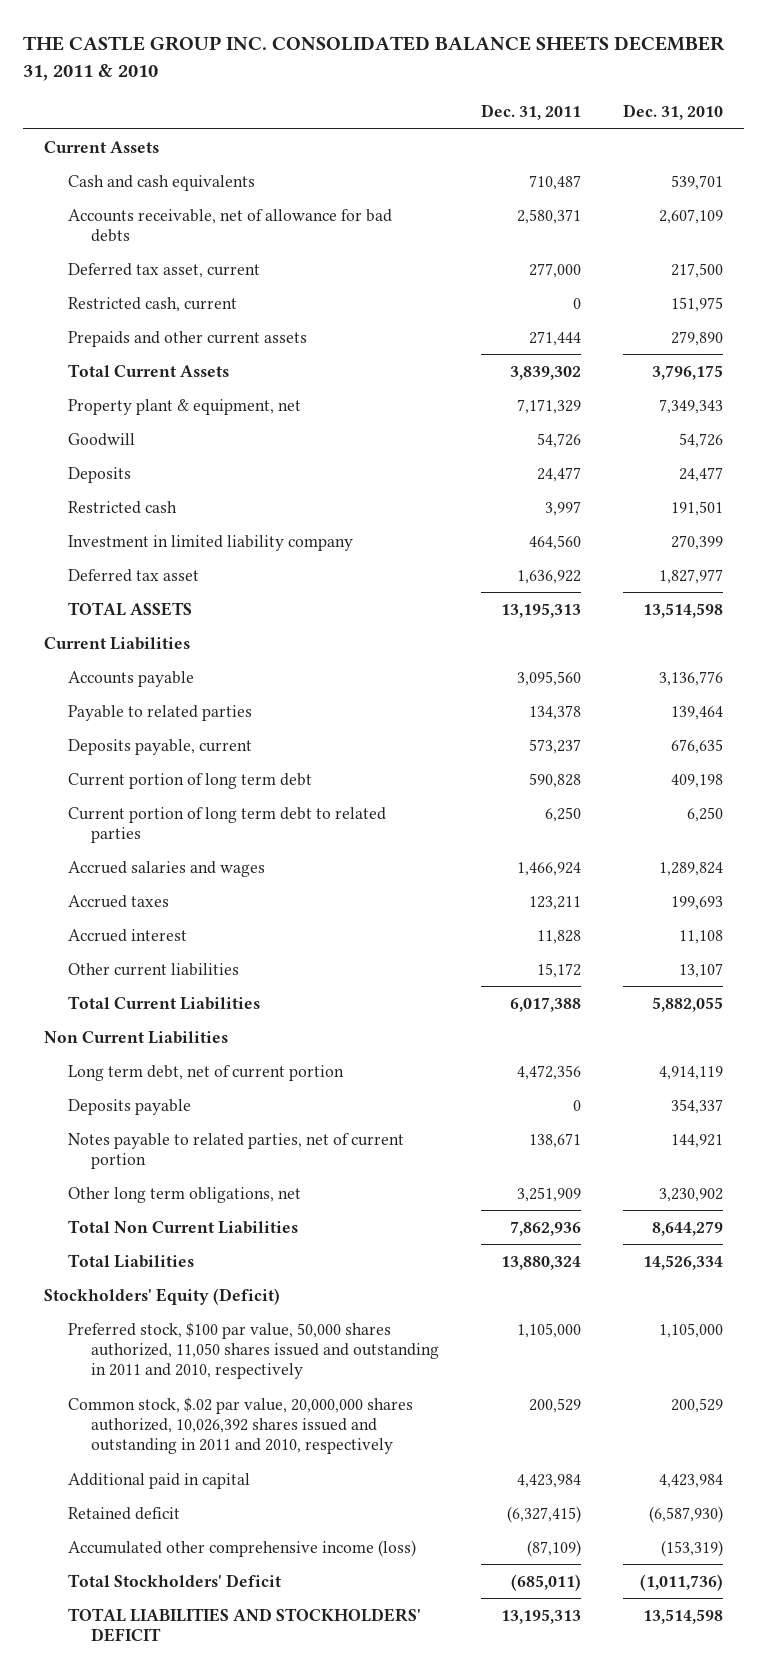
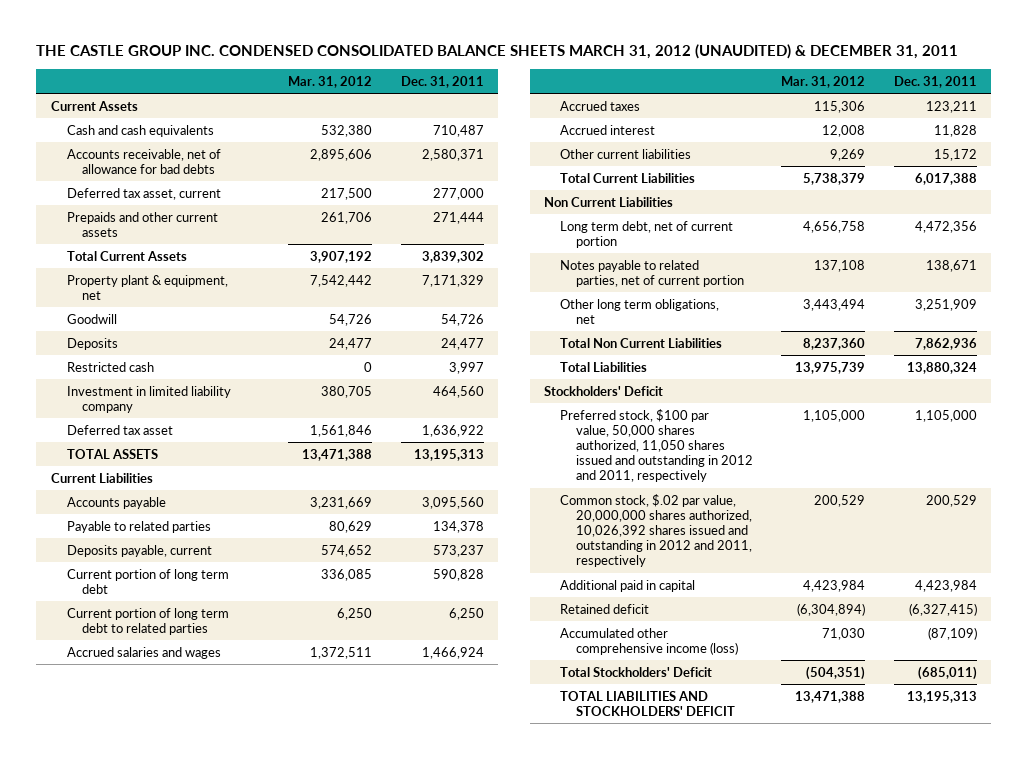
[22,36,725,82] THE CASTLE GROUP INC. CONSOLIDATED BALANCE SHEETS DECEMBER 31, 2011 & 2010 -> [36,44,959,60] THE CASTLE GROUP INC. CONDENSED CONSOLIDATED BALANCE SHEETS MARCH 31, 2012 (UNAUDITED) & DECEMBER 31, 2011
[623,104,724,121] Dec. 31, 2010 -> none
none -> [287,75,372,88] Mar. 31, 2012
[67,296,237,312] Restricted cash, current -> none
[67,1098,191,1115] Deposits payable -> none
[44,1287,281,1305] Stockholders' Equity (Deficit) -> [544,385,664,396] Stockholders' Deficit
[67,1321,440,1380] Preferred stock, $100 par value, 50,000 shares authorized, 11,050 shares issued and outstanding in 2011 and 2010, respectively -> [560,408,753,483] Preferred stock, $100 par value, 50,000 shares authorized, 11,050 shares issued and outstanding in 2012 and 2011, respectively
[67,1396,413,1455] Common stock, $.02 par value, 20,000,000 shares authorized, 10,026,392 shares issued and outstanding in 2011 and 2010, respectively -> [560,493,752,568] Common stock, $.02 par value, 20,000,000 shares authorized, 10,026,392 shares issued and outstanding in 2012 and 2011, respectively

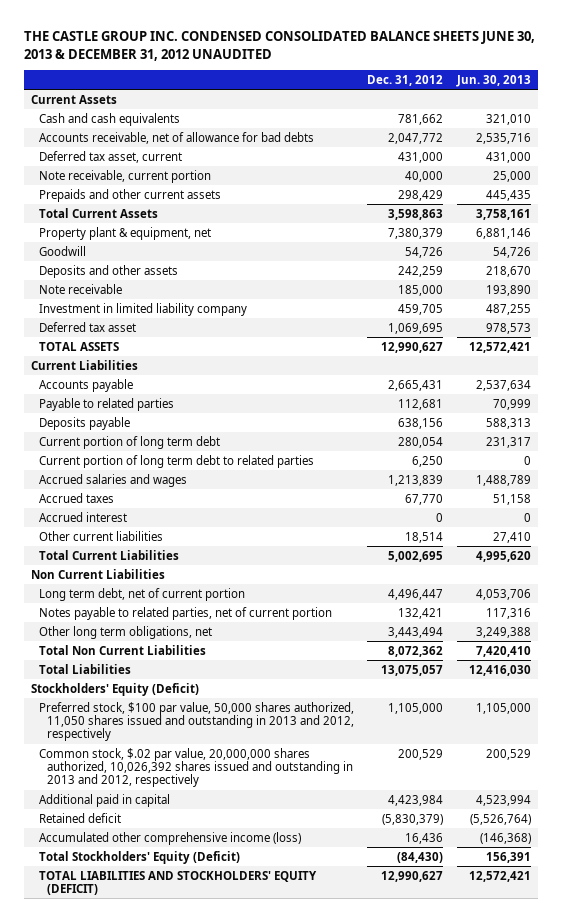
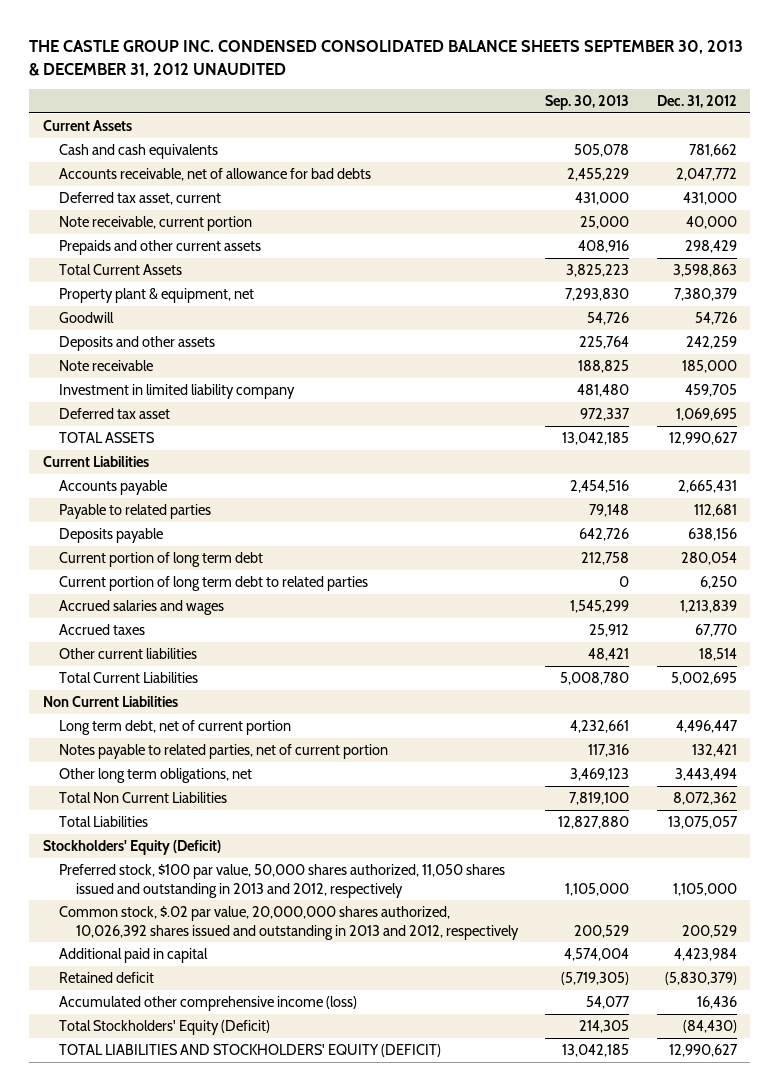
[23,31,535,61] THE CASTLE GROUP INC. CONDENSED CONSOLIDATED BALANCE SHEETS JUNE 30, 2013 & DECEMBER 31, 2012 UNAUDITED -> [29,39,744,77] THE CASTLE GROUP INC. CONDENSED CONSOLIDATED BALANCE SHEETS SEPTEMBER 30, 2013 & DECEMBER 31, 2012 UNAUDITED
[456,74,532,87] Jun. 30, 2013 -> none
none -> [545,95,630,111] Sep. 30, 2013
[38,511,127,522] Accrued interest -> none

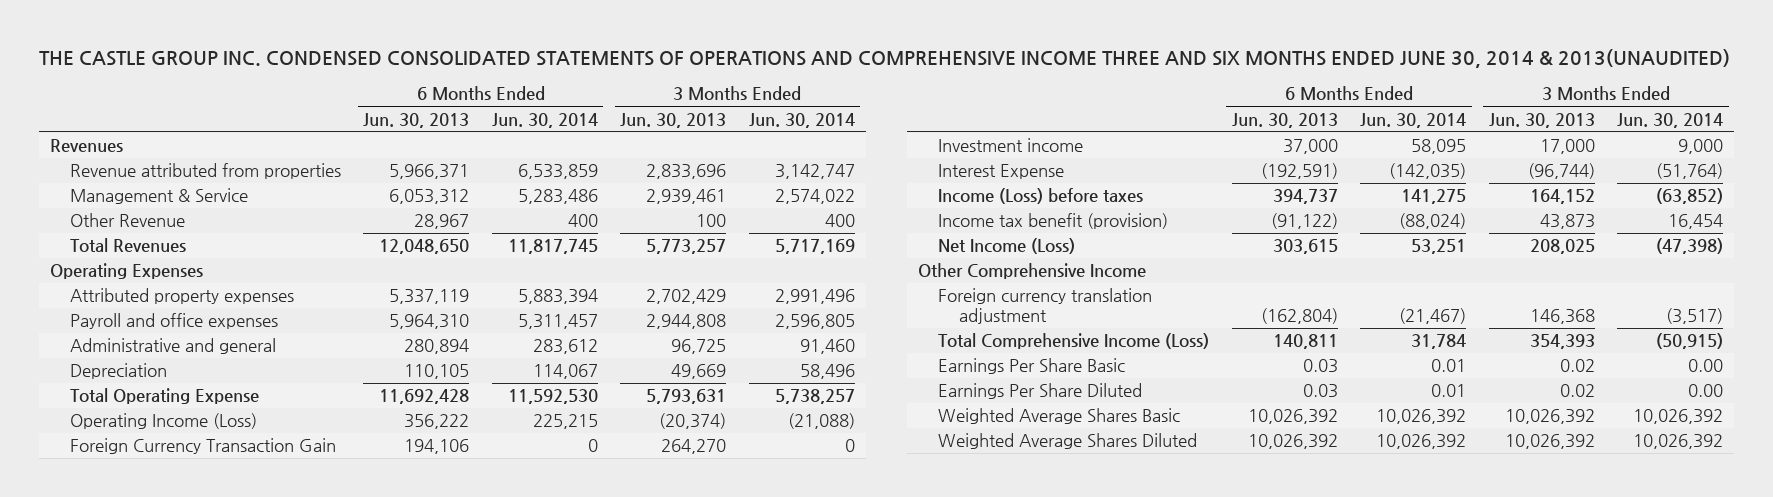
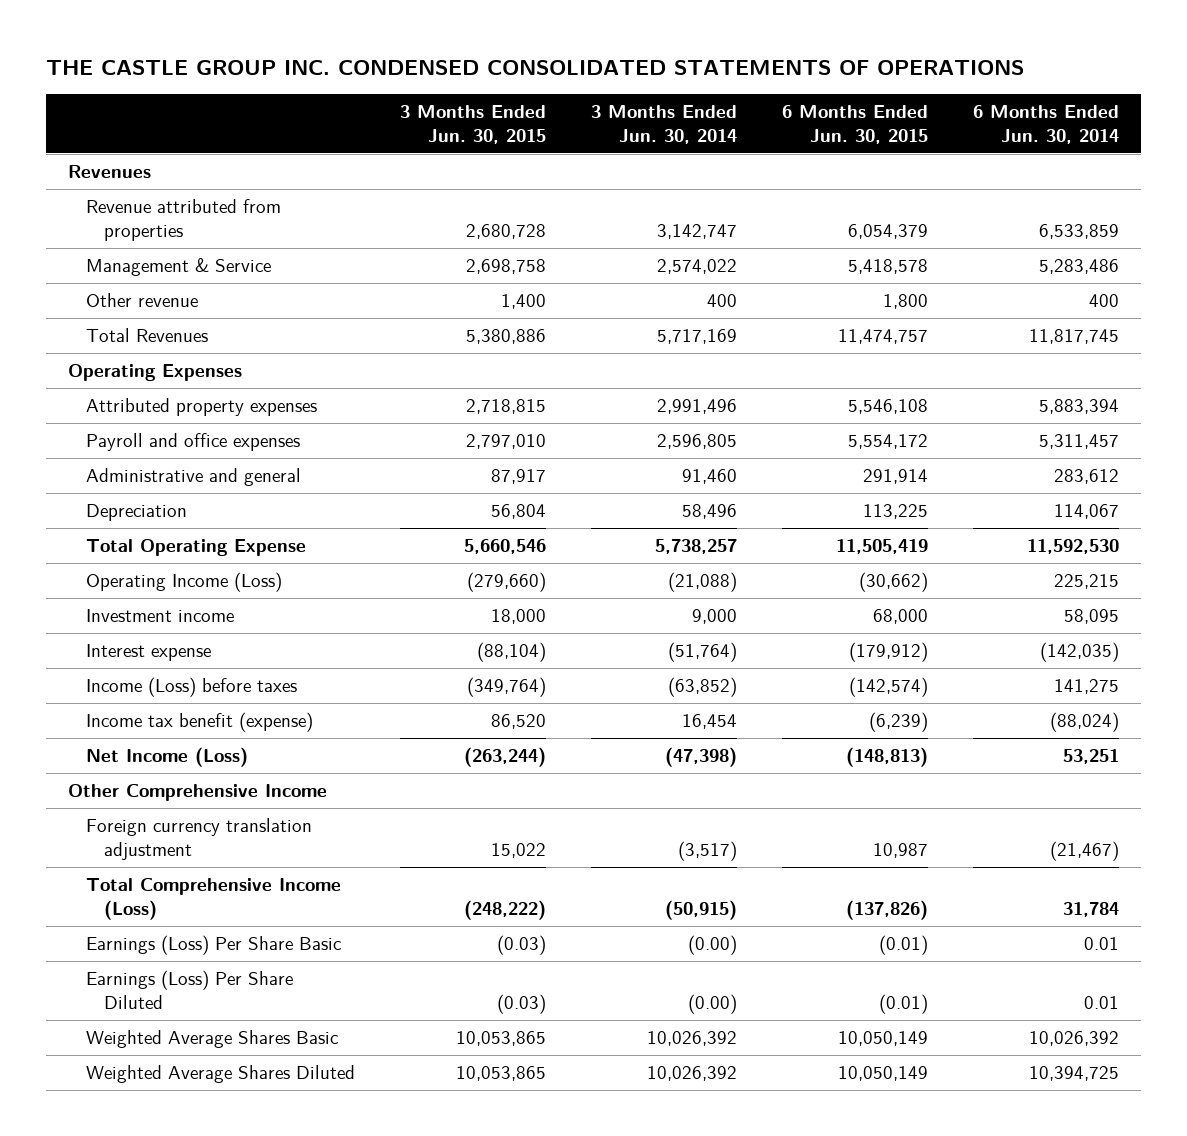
[38,49,1730,69] THE CASTLE GROUP INC. CONDENSED CONSOLIDATED STATEMENTS OF OPERATIONS AND COMPREHENSIVE INCOME THREE AND SIX MONTHS ENDED JUNE 30, 2014 & 2013(UNAUDITED) -> [45,60,1024,76] THE CASTLE GROUP INC. CONDENSED CONSOLIDATED STATEMENTS OF OPERATIONS
[363,112,470,128] Jun. 30, 2013 -> none
[620,112,727,128] Jun. 30, 2013 -> none
none -> [400,105,547,145] 3 Months Ended Jun. 30, 2015
none -> [781,105,928,145] 6 Months Ended Jun. 30, 2015
[70,213,186,228] Other Revenue -> [86,293,199,308] Other revenue
[70,438,337,455] Foreign Currency Transaction Gain -> none
[938,164,1065,180] Interest Expense -> [86,644,212,662] Interest expense
[938,213,1169,230] Income tax benefit (provision) -> [86,712,314,733] Income tax benefit (expense)
[938,358,1126,375] Earnings Per Share Basic -> [86,935,342,956] Earnings (Loss) Per Share Basic
[1688,359,1724,373] 0.00 -> [687,935,737,956] (0.00)
[938,383,1143,400] Earnings Per Share Diluted -> [86,970,294,1009] Earnings (Loss) Per Share Diluted
[1688,384,1724,398] 0.00 -> [687,993,737,1014] (0.00)
[1376,434,1467,450] 10,026,392 -> [1028,1066,1119,1082] 10,394,725

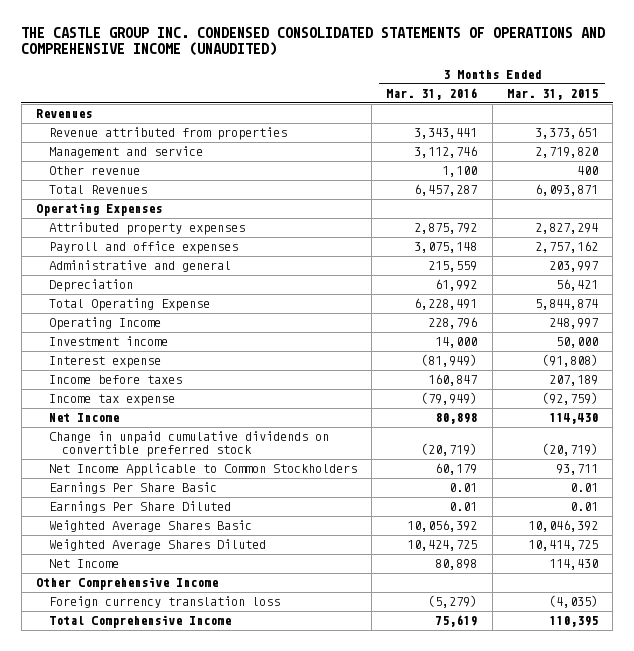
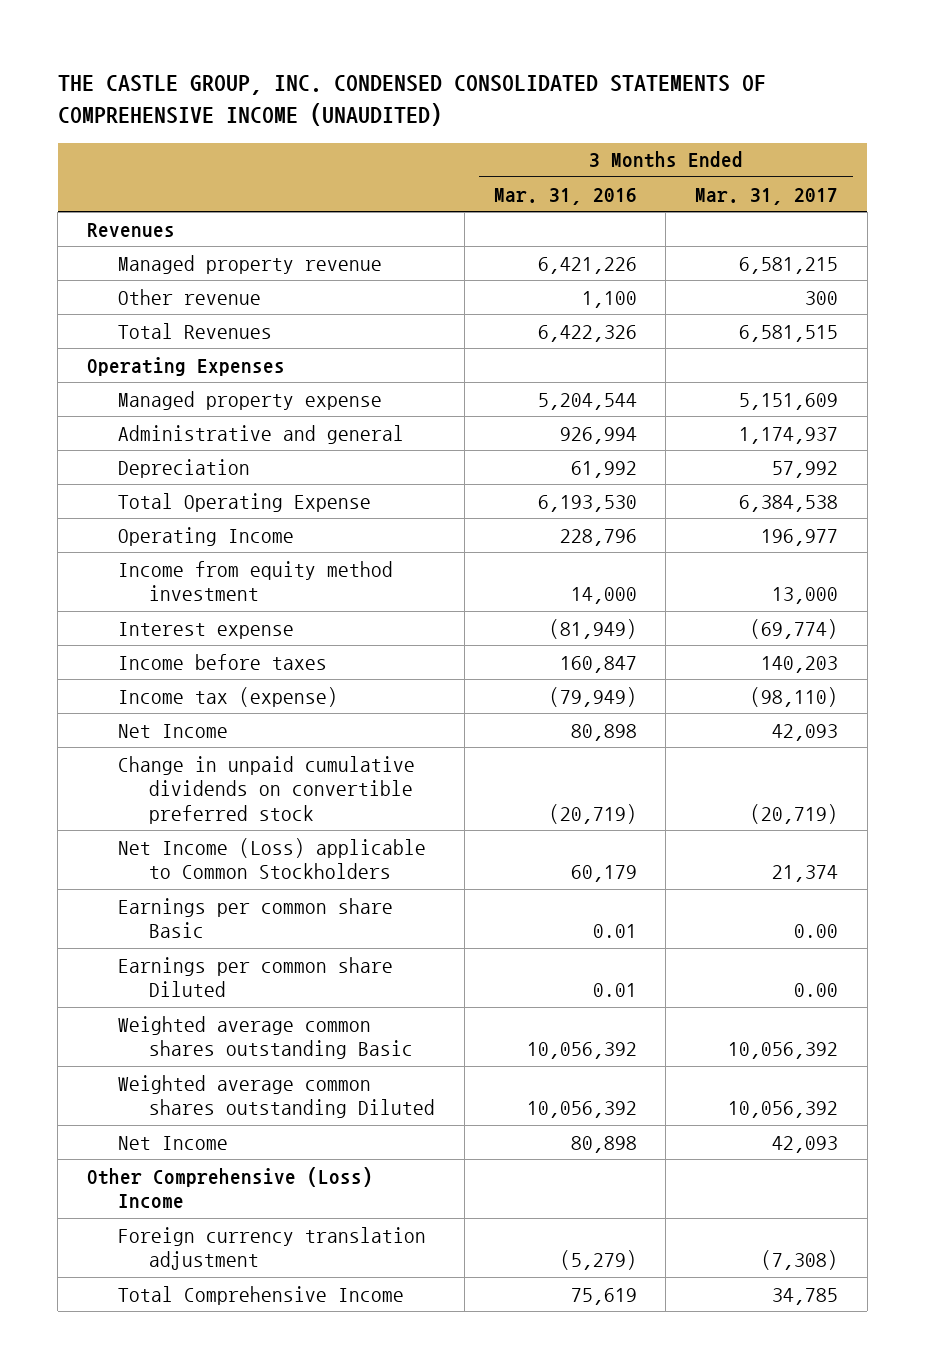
[21,26,606,57] THE CASTLE GROUP INC. CONDENSED CONSOLIDATED STATEMENTS OF OPERATIONS AND COMPREHENSIVE INCOME (UNAUDITED) -> [57,74,766,127] THE CASTLE GROUP, INC. CONDENSED CONSOLIDATED STATEMENTS OF COMPREHENSIVE INCOME (UNAUDITED)
[506,89,598,101] Mar. 31, 2015 -> none
none -> [695,187,839,205] Mar. 31, 2017
[48,127,287,141] Revenue attributed from properties -> none
[48,146,203,159] Management and service -> none
none -> [118,254,383,274] Managed property revenue
[414,184,478,197] 6,457,287 -> [537,324,637,342] 6,422,326
[48,241,238,255] Payroll and office expenses -> none
[48,222,245,236] Attributed property expenses -> [118,390,383,410] Managed property expense
[414,223,478,235] 2,875,792 -> [537,392,637,410] 5,204,544
[428,261,478,273] 215,559 -> [559,426,637,444] 926,994
[414,298,478,311] 6,228,491 -> [537,494,637,512] 6,193,530
[48,336,168,347] Investment income -> none
none -> [118,560,394,602] Income from equity method investment
[48,394,175,407] Income tax expense -> [118,686,339,707] Income tax (expense)
[48,463,357,477] Net Income Applicable to Common Stockholders -> [118,837,427,880] Net Income (Loss) applicable to Common Stockholders
[48,482,217,495] Earnings Per Share Basic -> [118,897,394,939] Earnings per common share Basic
[48,501,231,514] Earnings Per Share Diluted -> [118,956,394,998] Earnings per common share Diluted
[48,520,252,533] Weighted Average Shares Basic -> [118,1015,414,1060] Weighted average common shares outstanding Basic
[48,539,266,552] Weighted Average Shares Diluted -> [118,1074,436,1119] Weighted average common shares outstanding Diluted
[407,540,478,552] 10,424,725 -> [526,1101,637,1119] 10,056,392
[36,577,219,591] Other Comprehensive Income -> [86,1166,373,1210] Other Comprehensive (Loss) Income
[48,596,280,609] Foreign currency translation loss -> [118,1226,427,1271] Foreign currency translation adjustment

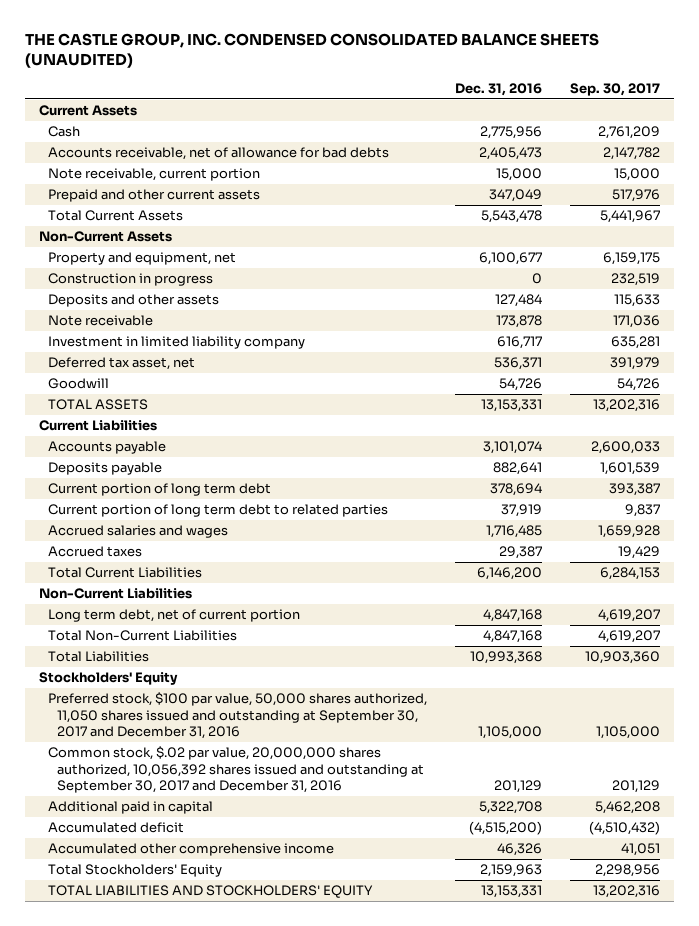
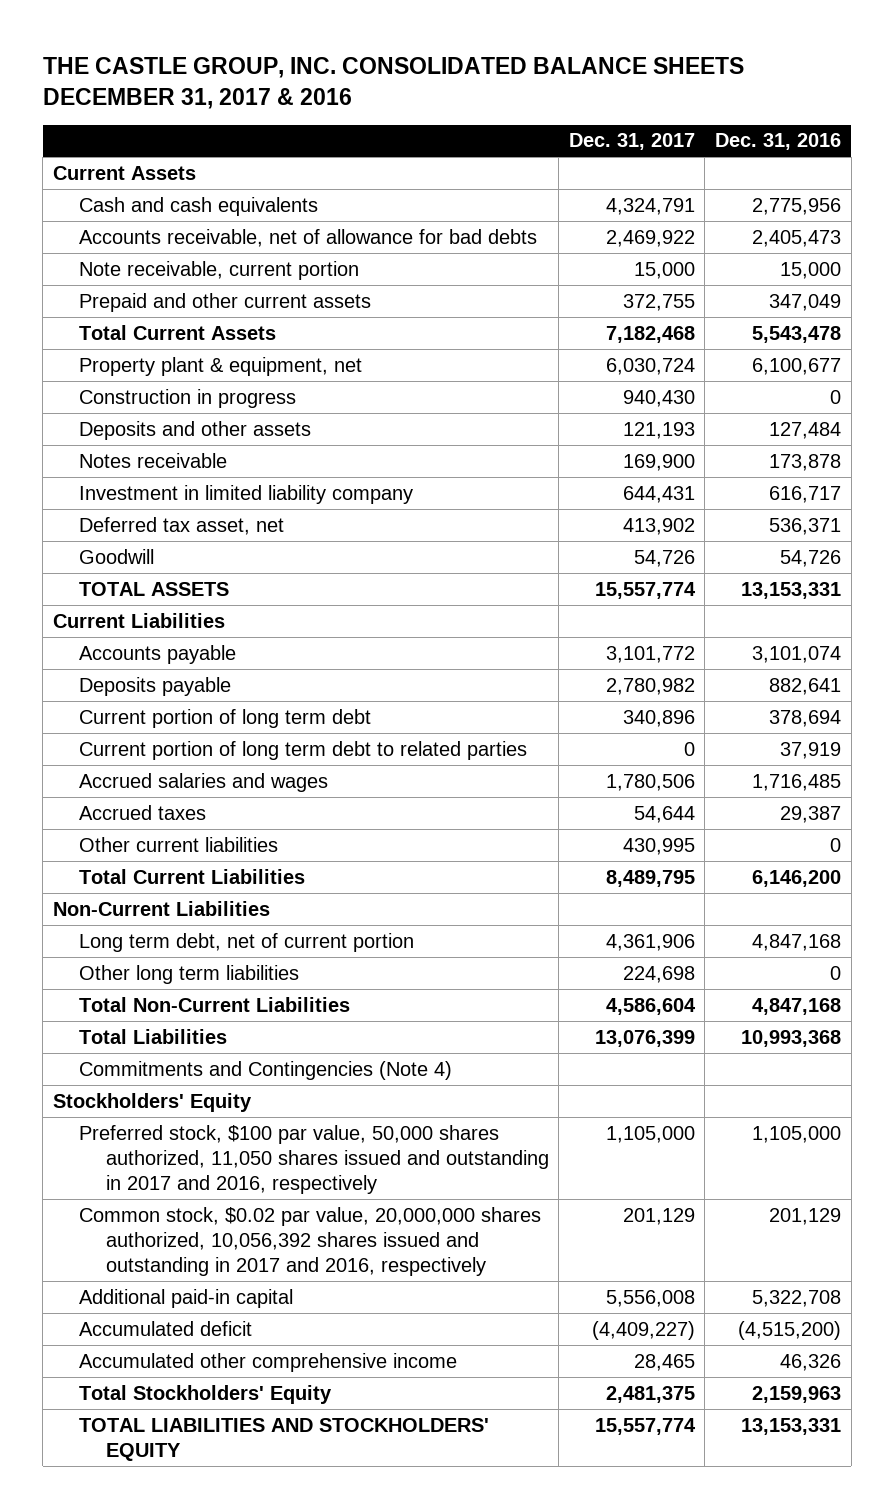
[24,32,599,68] THE CASTLE GROUP, INC. CONDENSED CONSOLIDATED BALANCE SHEETS (UNAUDITED) -> [42,56,744,109] THE CASTLE GROUP, INC. CONSOLIDATED BALANCE SHEETS DECEMBER 31, 2017 & 2016
[569,82,660,96] Sep. 30, 2017 -> none
none -> [568,133,695,151] Dec. 31, 2017
[48,126,81,138] Cash -> [79,196,319,216] Cash and cash equivalents
[38,231,172,243] Non-Current Assets -> none
[48,252,237,266] Property and equipment, net -> [79,356,363,376] Property plant & equipment, net
[48,315,154,327] Note receivable -> [79,452,228,468] Notes receivable
none -> [79,836,279,852] Other current liabilities
none -> [79,964,300,984] Other long term liabilities
none -> [79,1060,453,1080] Commitments and Contingencies (Note 4)
[48,692,428,740] Preferred stock, $100 par value, 50,000 shares authorized, 11,050 shares issued and outstanding at September 30, 2017 and December 31, 2016 -> [79,1124,549,1195] Preferred stock, $100 par value, 50,000 shares authorized, 11,050 shares issued and outstanding in 2017 and 2016, respectively
[48,746,425,794] Common stock, $.02 par value, 20,000,000 shares authorized, 10,056,392 shares issued and outstanding at September 30, 2017 and December 31, 2016 -> [79,1206,542,1277] Common stock, $0.02 par value, 20,000,000 shares authorized, 10,056,392 shares issued and outstanding in 2017 and 2016, respectively
[48,801,214,815] Additional paid in capital -> [79,1288,294,1308] Additional paid-in capital

